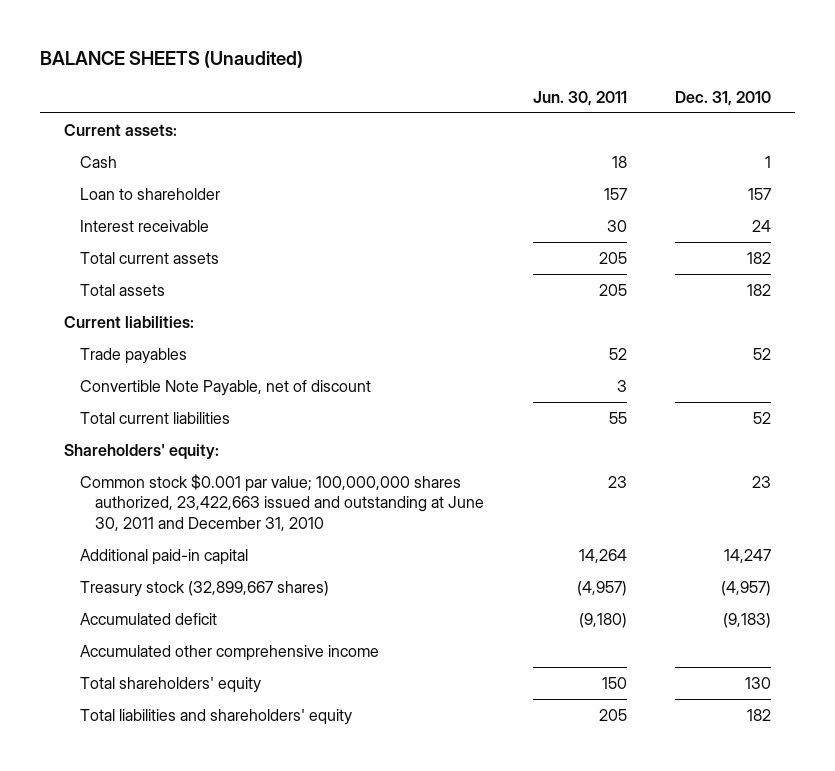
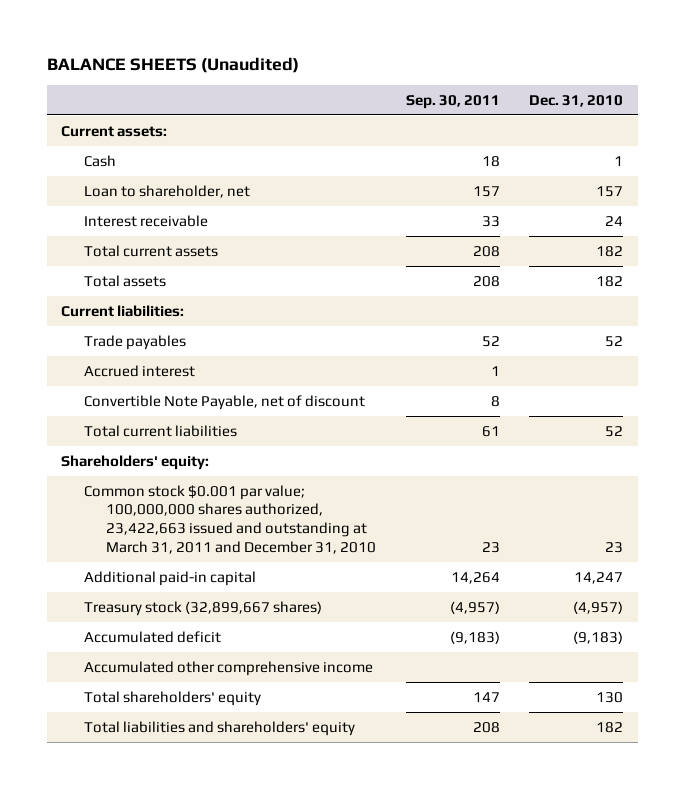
[532,90,627,106] Jun. 30, 2011 -> none
none -> [405,94,500,109] Sep. 30, 2011
[79,187,220,200] Loan to shareholder -> [83,184,250,198] Loan to shareholder, net
none -> [83,364,195,377] Accrued interest
[79,473,485,532] Common stock $0.001 par value; 100,000,000 shares authorized, 23,422,663 issued and outstanding at June 30, 2011 and December 31, 2010 -> [83,484,377,555] Common stock $0.001 par value; 100,000,000 shares authorized, 23,422,663 issued and outstanding at March 31, 2011 and December 31, 2010

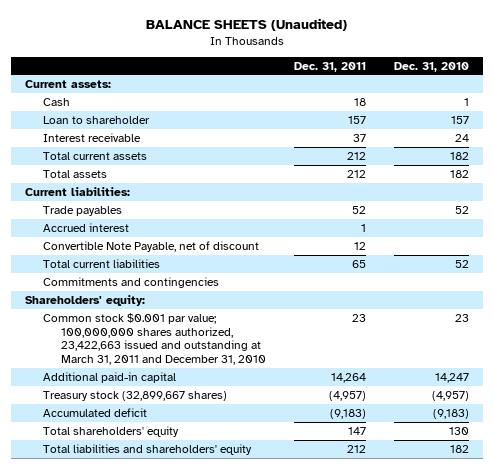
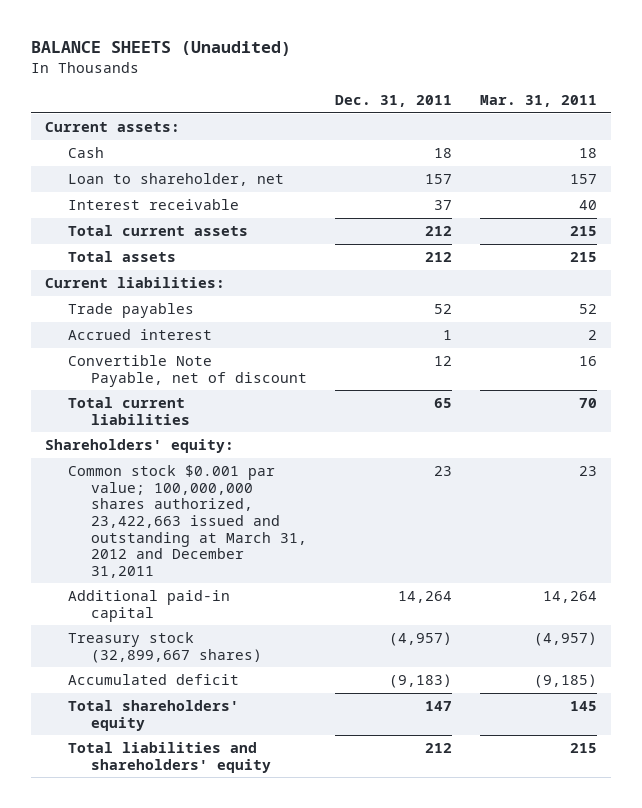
[393,61,469,72] Dec. 31, 2010 -> none
none -> [479,94,597,107] Mar. 31, 2011
[42,115,150,124] Loan to shareholder -> [67,172,284,186] Loan to shareholder, net
[42,276,219,288] Commitments and contingencies -> none
[42,312,266,366] Common stock $0.001 par value; 100,000,000 shares authorized, 23,422,663 issued and outstanding at March 31, 2011 and December 31, 2010 -> [67,464,307,578] Common stock $0.001 par value; 100,000,000 shares authorized, 23,422,663 issued and outstanding at March 31, 2012 and December 31,2011

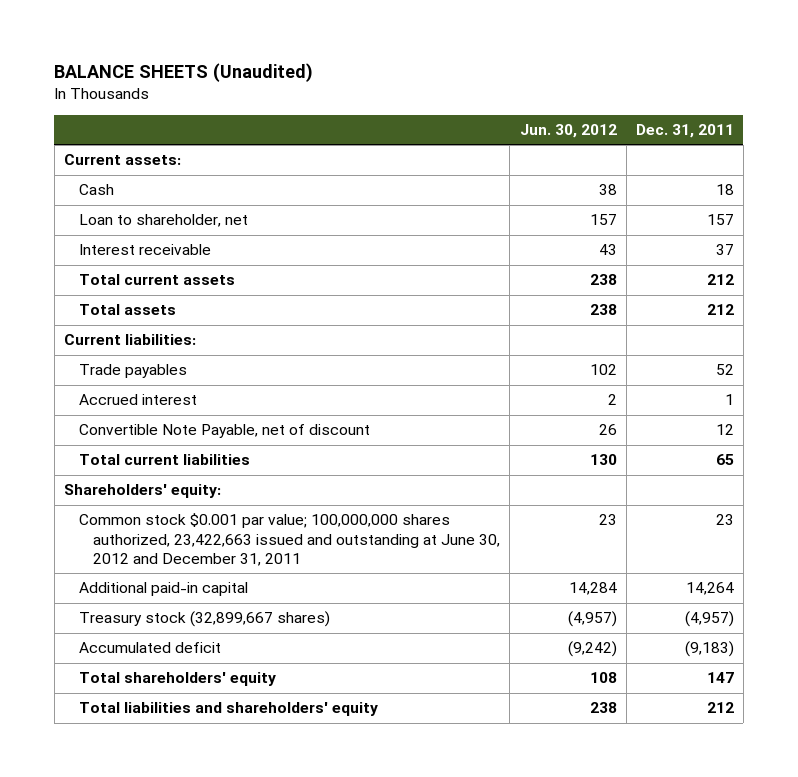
[479,94,597,107] Mar. 31, 2011 -> none
none -> [519,124,617,139] Jun. 30, 2012
[67,464,307,578] Common stock $0.001 par value; 100,000,000 shares authorized, 23,422,663 issued and outstanding at March 31, 2012 and December 31,2011 -> [78,513,501,566] Common stock $0.001 par value; 100,000,000 shares authorized, 23,422,663 issued and outstanding at June 30, 2012 and December 31, 2011

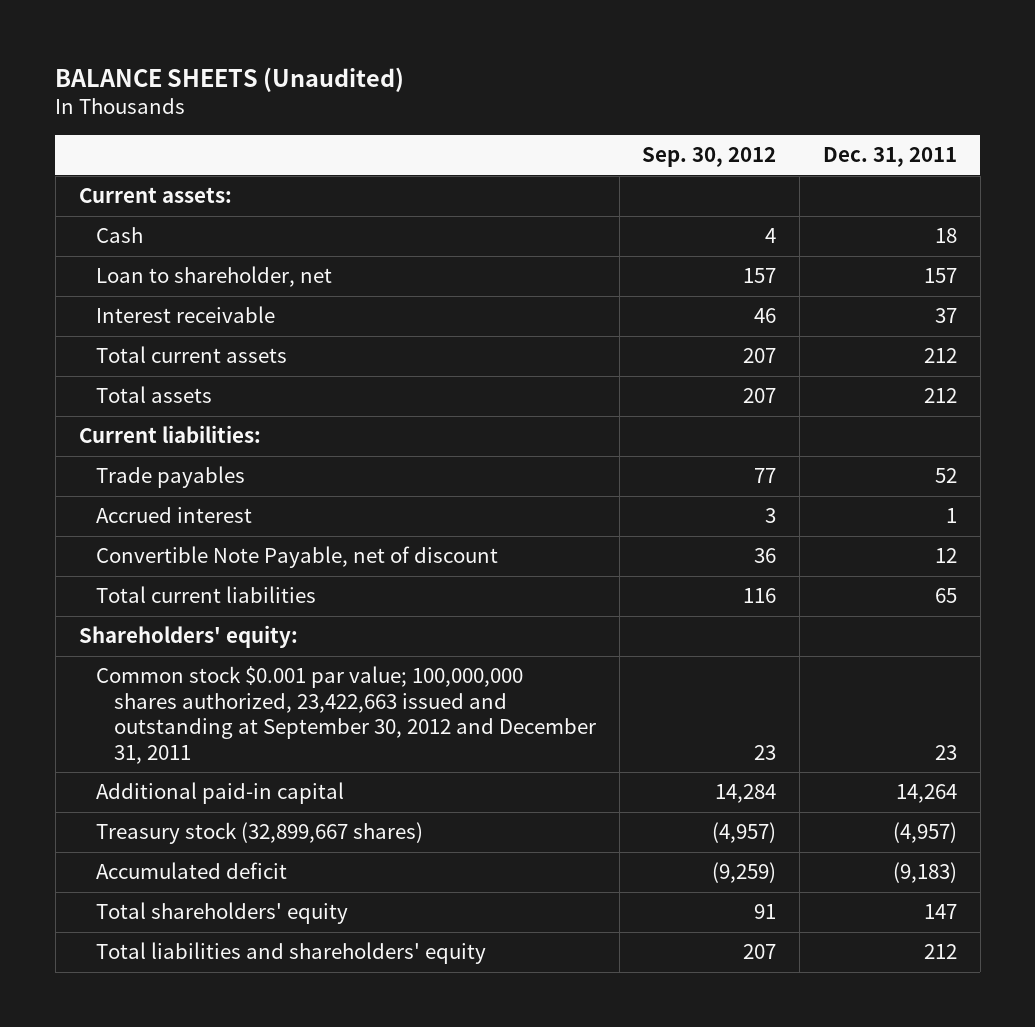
[519,124,617,139] Jun. 30, 2012 -> none
none -> [642,147,777,168] Sep. 30, 2012
[78,513,501,566] Common stock $0.001 par value; 100,000,000 shares authorized, 23,422,663 issued and outstanding at June 30, 2012 and December 31, 2011 -> [96,666,596,764] Common stock $0.001 par value; 100,000,000 shares authorized, 23,422,663 issued and outstanding at September 30, 2012 and December 31, 2011

